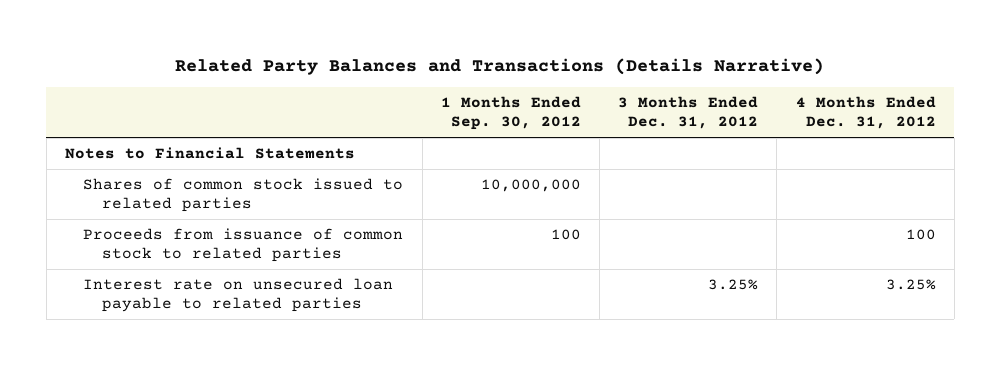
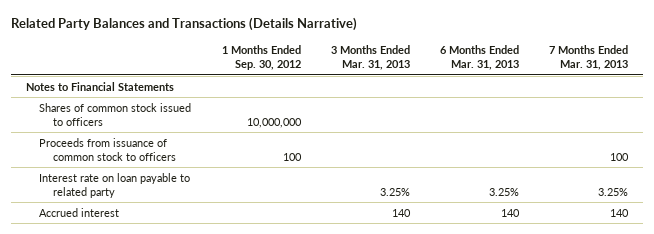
[618,96,759,130] 3 Months Ended Dec. 31, 2012 -> none
[795,96,936,130] 4 Months Ended Dec. 31, 2012 -> none
none -> [330,44,410,71] 3 Months Ended Mar. 31, 2013
none -> [439,44,519,71] 6 Months Ended Mar. 31, 2013
none -> [548,44,628,71] 7 Months Ended Mar. 31, 2013
[83,177,404,213] Shares of common stock issued to related parties -> [39,102,192,126] Shares of common stock issued to officers
[83,227,404,263] Proceeds from issuance of common stock to related parties -> [39,137,177,161] Proceeds from issuance of common stock to officers
[83,277,394,313] Interest rate on unsecured loan payable to related parties -> [39,172,191,198] Interest rate on loan payable to related party
none -> [39,207,120,217] Accrued interest

